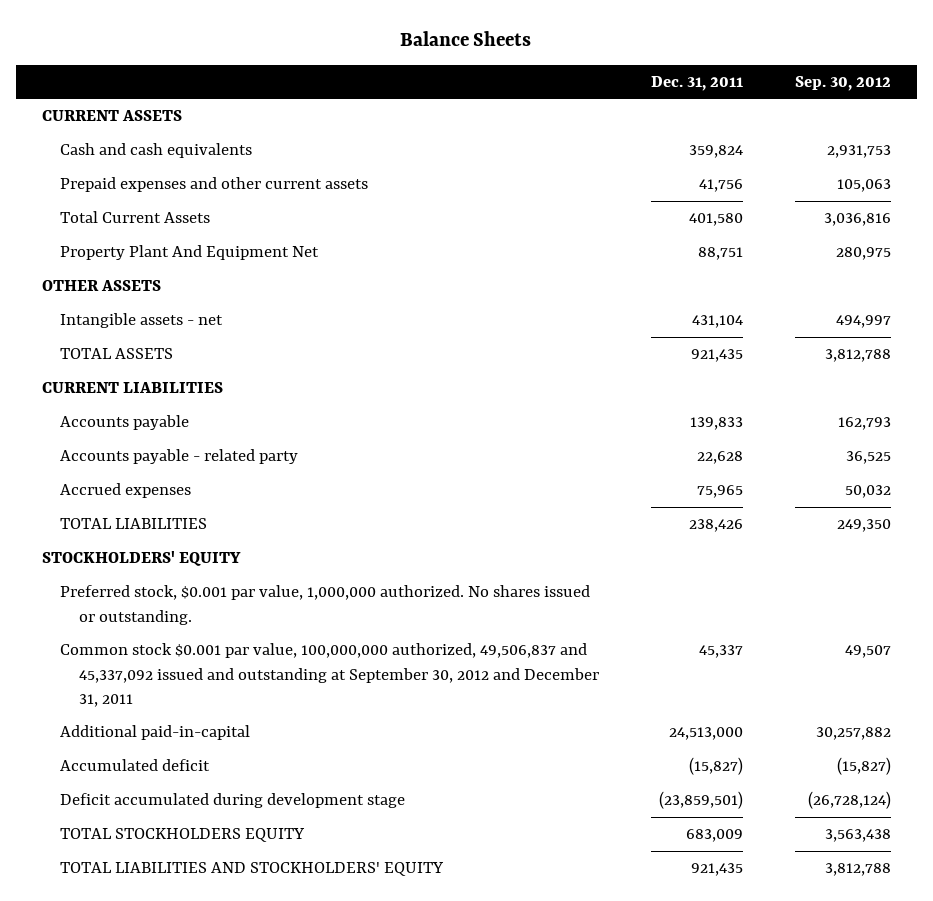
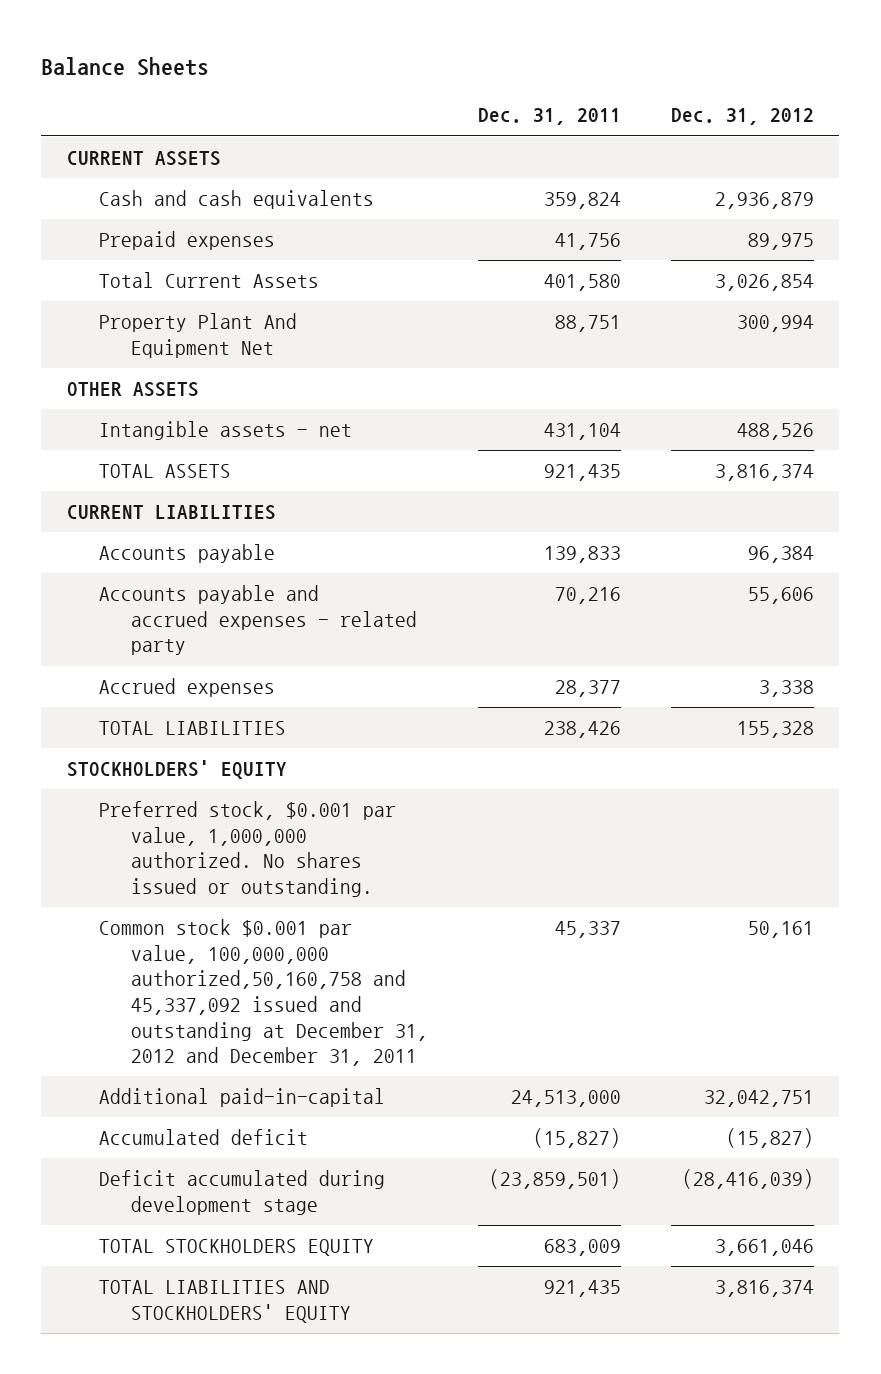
[794,75,891,91] Sep. 30, 2012 -> none
none -> [671,108,815,126] Dec. 31, 2012
[60,177,369,193] Prepaid expenses and other current assets -> [98,231,275,251] Prepaid expenses
[60,449,299,465] Accounts payable - related party -> [98,585,418,656] Accounts payable and accrued expenses - related party
[696,451,743,465] 22,628 -> [555,587,622,605] 70,216
[696,485,743,499] 75,965 -> [555,680,622,698] 28,377
[60,643,599,707] Common stock $0.001 par value, 100,000,000 authorized, 49,506,837 and 45,337,092 issued and outstanding at September 30, 2012 and December 31, 2011 -> [98,919,429,1067] Common stock $0.001 par value, 100,000,000 authorized,50,160,758 and 45,337,092 issued and outstanding at December 31, 2012 and December 31, 2011

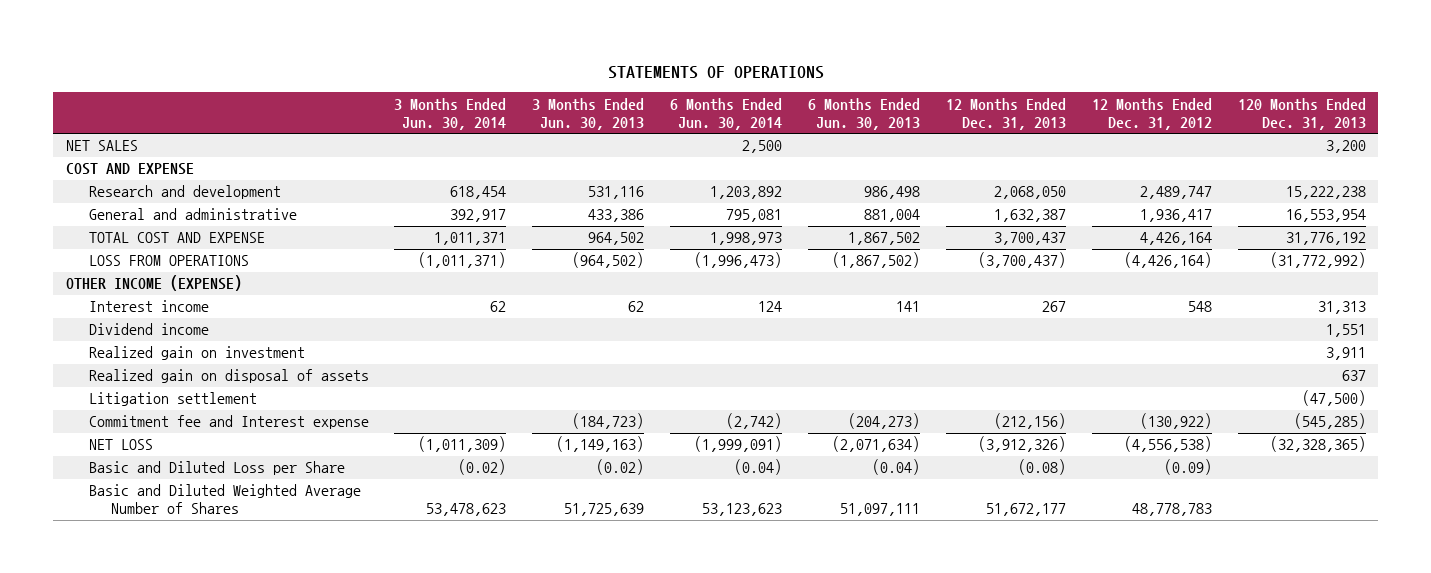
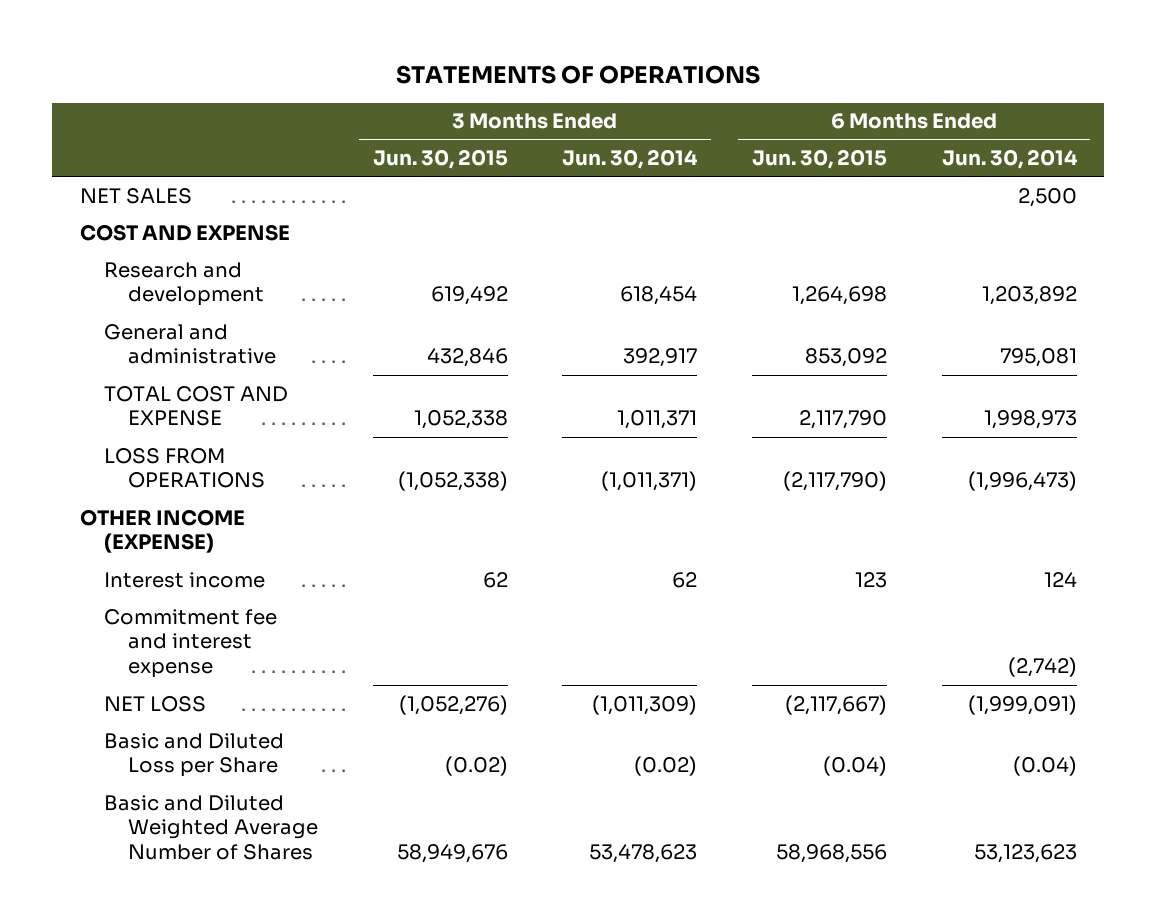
[532,97,645,130] 3 Months Ended Jun. 30, 2013 -> none
[807,97,920,130] 6 Months Ended Jun. 30, 2013 -> none
[945,97,1066,130] 12 Months Ended Dec. 31, 2013 -> none
[1091,97,1212,130] 12 Months Ended Dec. 31, 2012 -> none
[1237,97,1366,130] 120 Months Ended Dec. 31, 2013 -> none
none -> [372,149,508,170] Jun. 30, 2015
none -> [751,149,887,170] Jun. 30, 2015
[88,323,209,336] Dividend income -> none
[88,346,305,361] Realized gain on investment -> none
[88,369,369,384] Realized gain on disposal of assets -> none
[88,392,257,407] Litigation settlement -> none
[88,415,369,430] Commitment fee and Interest expense -> [103,608,277,679] Commitment fee and interest expense

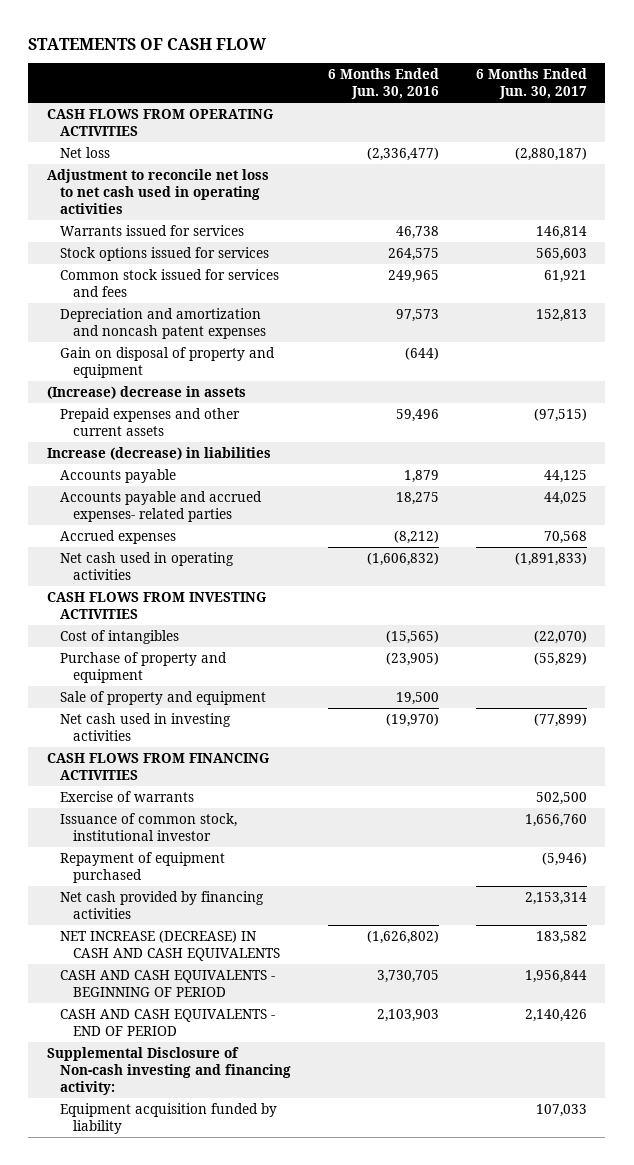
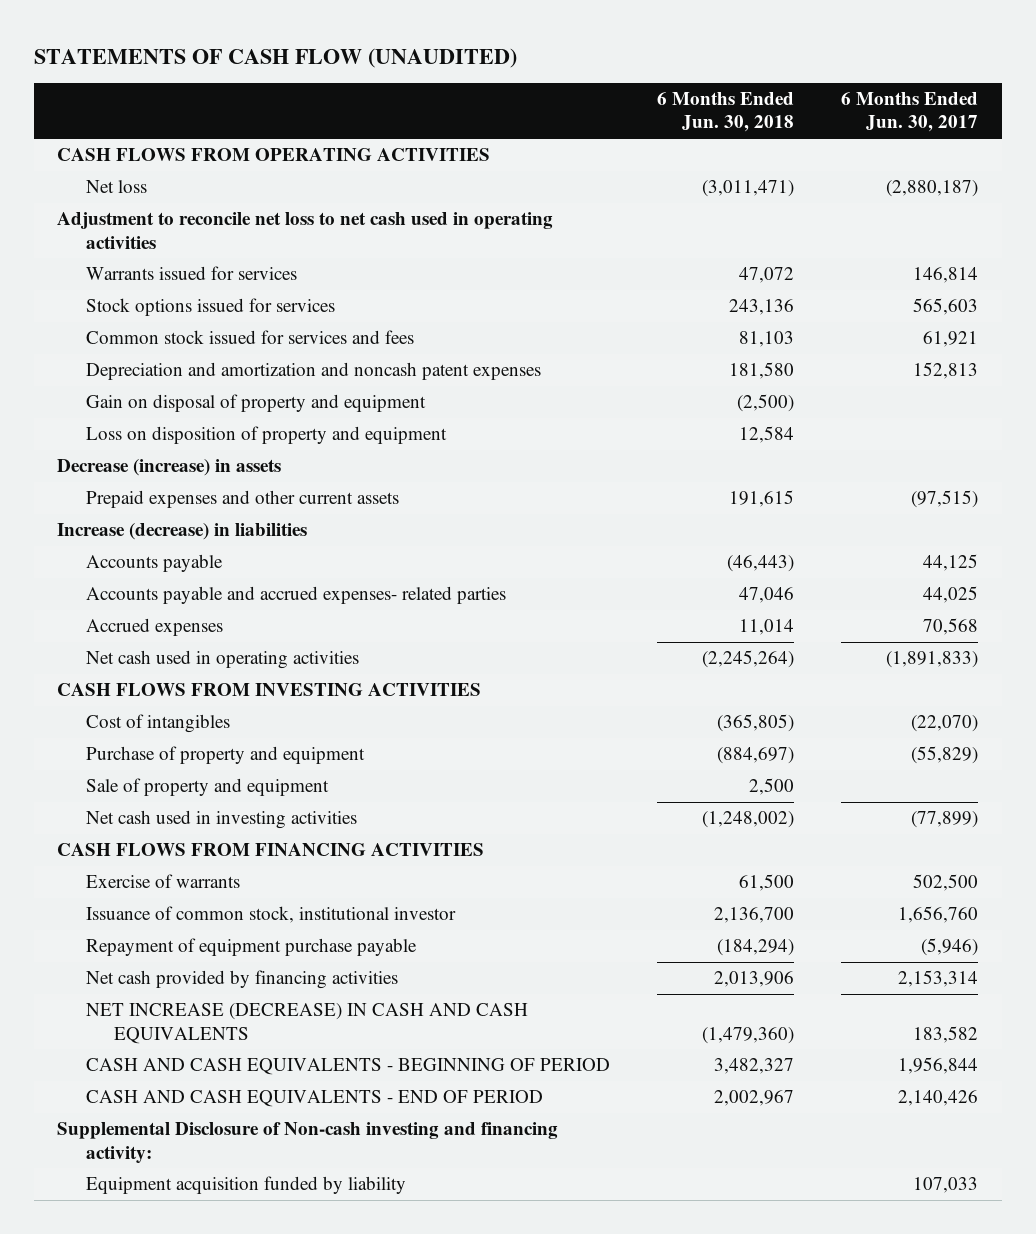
[28,37,268,50] STATEMENTS OF CASH FLOW -> [33,47,517,68] STATEMENTS OF CASH FLOW (UNAUDITED)
[327,68,439,100] 6 Months Ended Jun. 30, 2016 -> none
none -> [657,92,795,133] 6 Months Ended Jun. 30, 2018
none -> [85,426,447,445] Loss on disposition of property and equipment
[46,386,246,400] (Increase) decrease in assets -> [57,459,282,477] Decrease (increase) in assets
[59,852,225,883] Repayment of equipment purchased -> [85,938,417,957] Repayment of equipment purchase payable

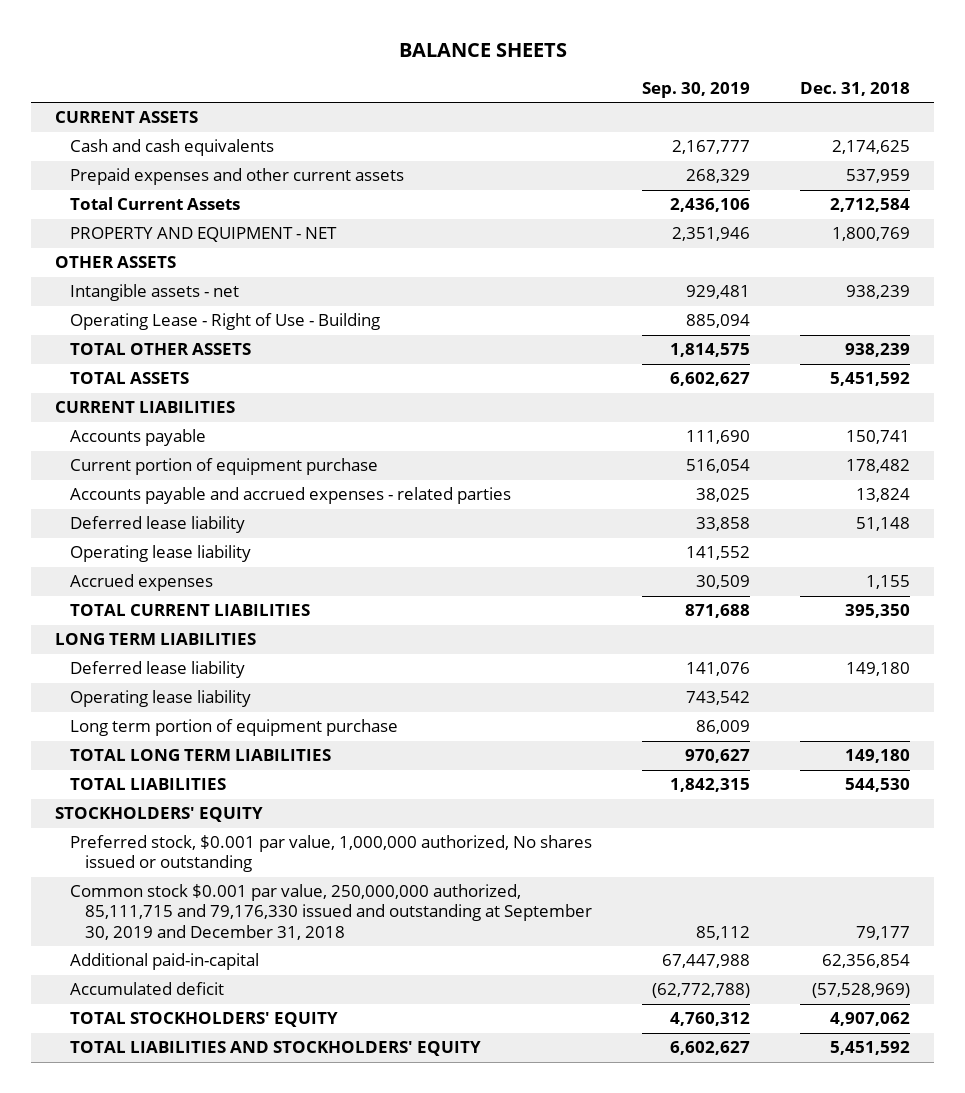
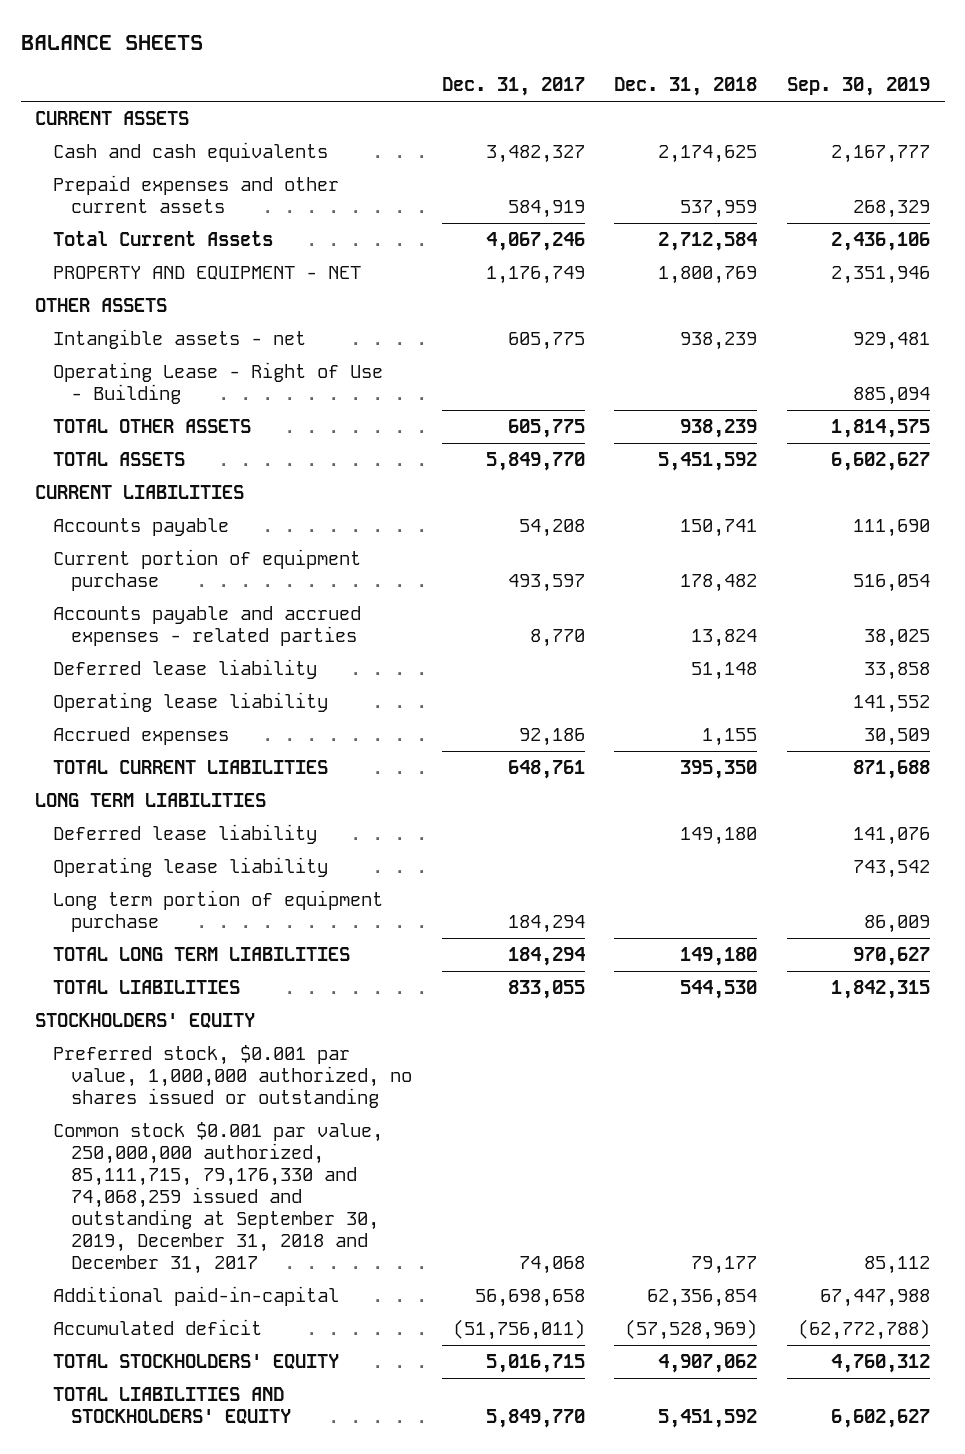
none -> [441,77,585,97] Dec. 31, 2017
[70,835,593,873] Preferred stock, $0.001 par value, 1,000,000 authorized, No shares issued or outstanding -> [53,1045,413,1108] Preferred stock, $0.001 par value, 1,000,000 authorized, no shares issued or outstanding
[70,884,592,940] Common stock $0.001 par value, 250,000,000 authorized, 85,111,715 and 79,176,330 issued and outstanding at September 30, 2019 and December 31, 2018 -> [53,1122,384,1274] Common stock $0.001 par value, 250,000,000 authorized, 85,111,715, 79,176,330 and 74,068,259 issued and outstanding at September 30, 2019, December 31, 2018 and December 31, 2017

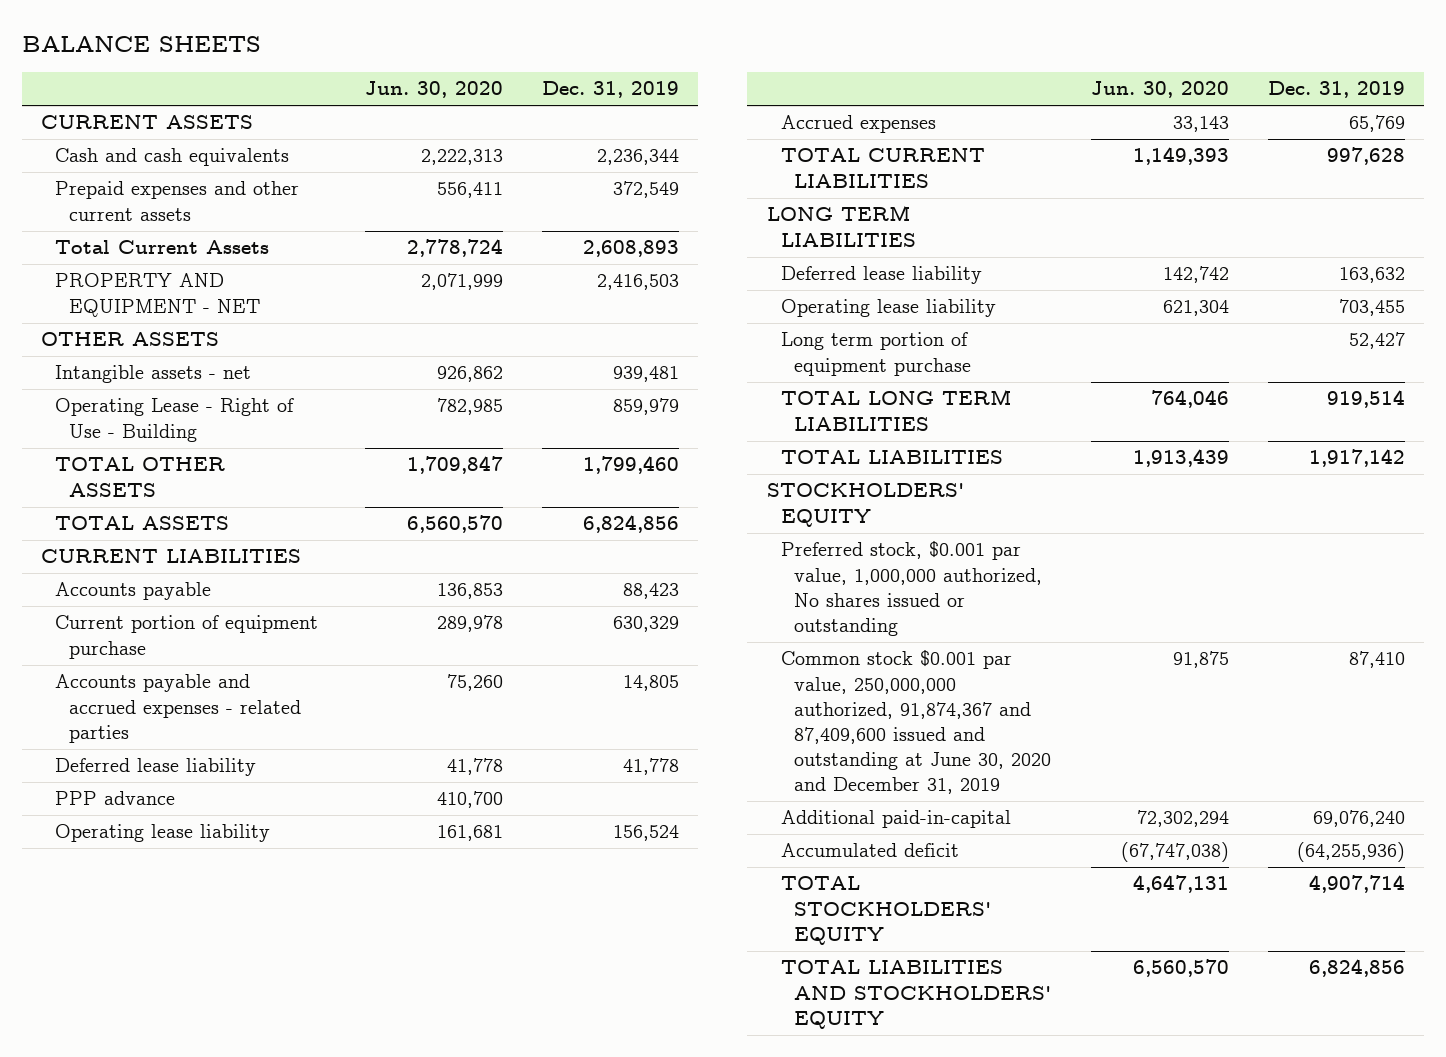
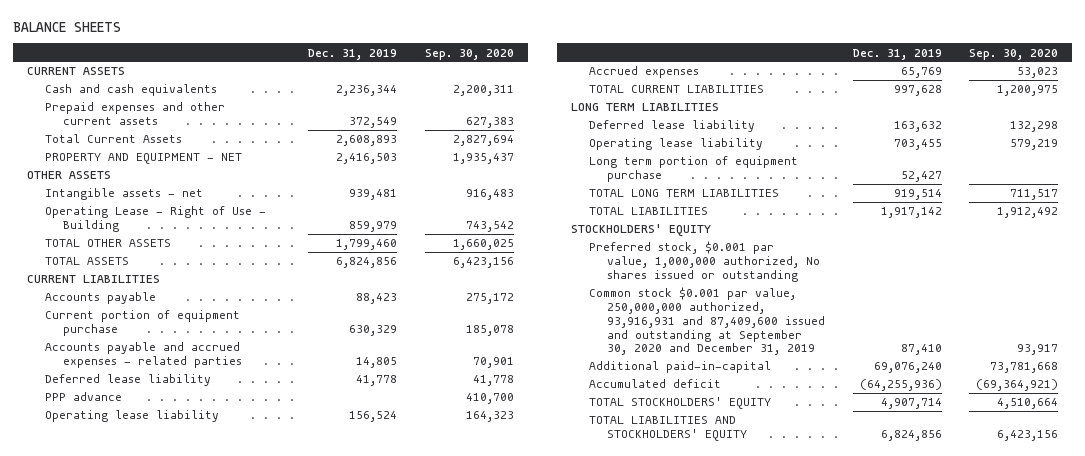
[364,81,503,99] Jun. 30, 2020 -> none
none -> [425,48,515,60] Sep. 30, 2020
[780,650,1052,795] Common stock $0.001 par value, 250,000,000 authorized, 91,874,367 and 87,409,600 issued and outstanding at June 30, 2020 and December 31, 2019 -> [589,287,826,356] Common stock $0.001 par value, 250,000,000 authorized, 93,916,931 and 87,409,600 issued and outstanding at September 30, 2020 and December 31, 2019

